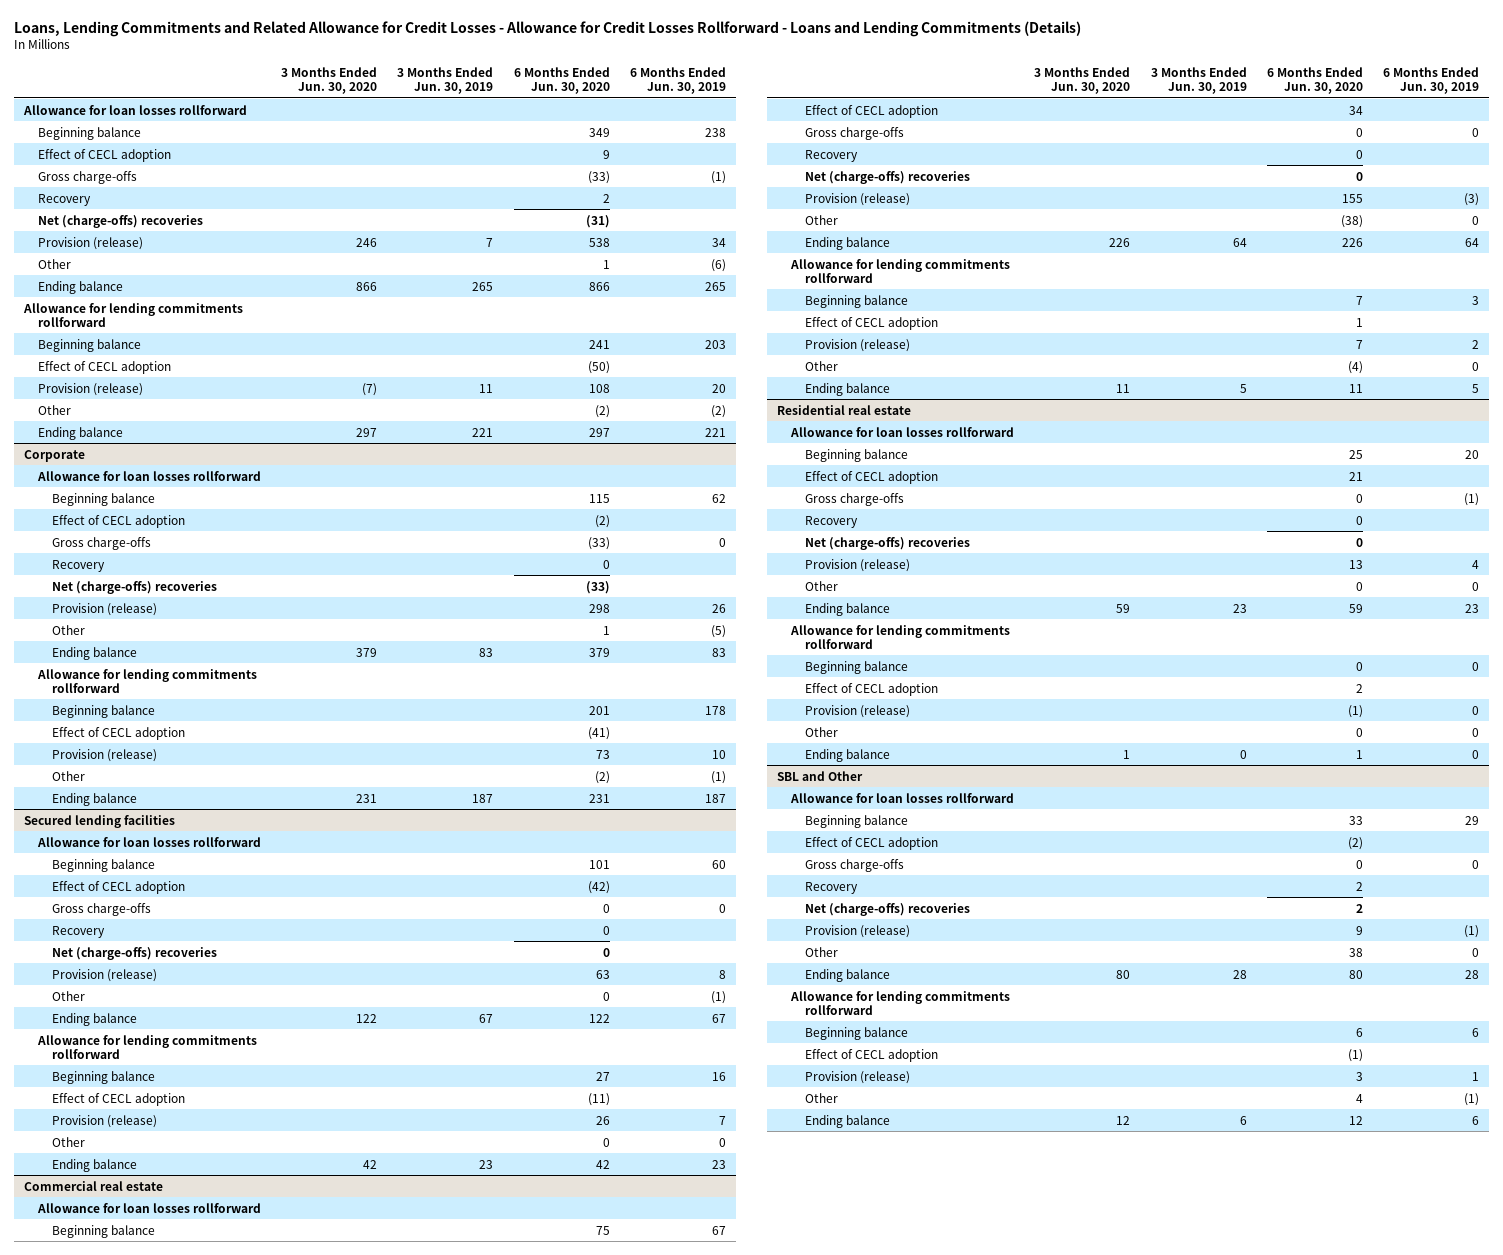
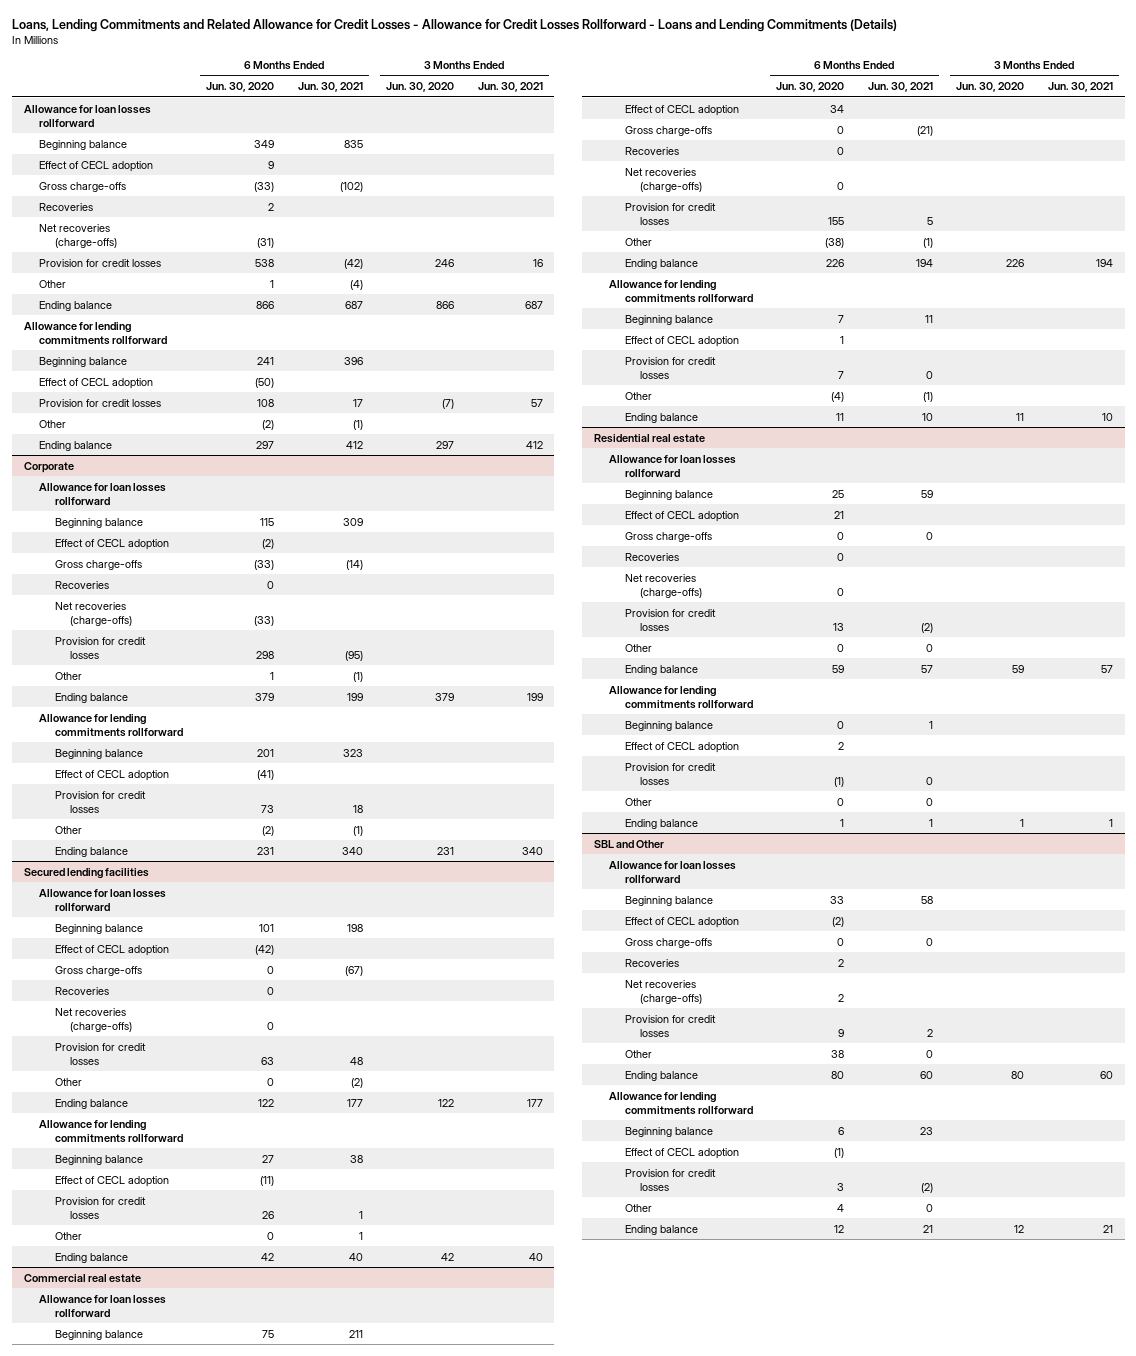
[397,66,494,94] 3 Months Ended Jun. 30, 2019 -> none
[630,66,727,94] 6 Months Ended Jun. 30, 2019 -> none
none -> [297,82,363,93] Jun. 30, 2021
none -> [477,82,543,93] Jun. 30, 2021
[37,193,91,206] Recovery -> [39,202,94,211] Recoveries
[37,214,203,228] Net (charge-offs) recoveries -> [39,223,117,248] Net recoveries (charge-offs)
[37,236,143,250] Provision (release) -> [39,258,162,267] Provision for credit losses
[37,382,143,396] Provision (release) -> [39,398,162,407] Provision for credit losses
[51,559,105,572] Recovery -> [54,580,109,589] Recoveries
[51,580,217,594] Net (charge-offs) recoveries -> [54,601,133,626] Net recoveries (charge-offs)
[51,602,157,616] Provision (release) -> [54,636,146,659] Provision for credit losses
[51,748,157,762] Provision (release) -> none
none -> [54,790,146,813] Provision for credit losses
[51,968,157,982] Provision (release) -> none
[51,925,105,938] Recovery -> [54,986,109,995] Recoveries
[51,946,217,960] Net (charge-offs) recoveries -> [54,1007,133,1032] Net recoveries (charge-offs)
none -> [54,1042,146,1065] Provision for credit losses
[51,1114,157,1128] Provision (release) -> none
none -> [54,1196,146,1219] Provision for credit losses
[804,149,858,162] Recovery -> [624,146,679,155] Recoveries
[804,170,970,184] Net (charge-offs) recoveries -> [624,167,703,192] Net recoveries (charge-offs)
[804,192,910,206] Provision (release) -> [624,202,716,225] Provision for credit losses
[804,338,910,352] Provision (release) -> none
none -> [624,356,716,379] Provision for credit losses
[804,558,910,572] Provision (release) -> none
[804,515,858,528] Recovery -> [624,552,679,561] Recoveries
[804,536,970,550] Net (charge-offs) recoveries -> [624,573,703,598] Net recoveries (charge-offs)
none -> [624,608,716,631] Provision for credit losses
[804,704,910,718] Provision (release) -> none
none -> [624,762,716,785] Provision for credit losses
[804,924,910,938] Provision (release) -> none
[804,881,858,894] Recovery -> [624,958,679,967] Recoveries
[804,902,970,916] Net (charge-offs) recoveries -> [624,979,703,1004] Net recoveries (charge-offs)
none -> [624,1014,716,1037] Provision for credit losses
[804,1070,910,1084] Provision (release) -> none
none -> [624,1168,716,1191] Provision for credit losses

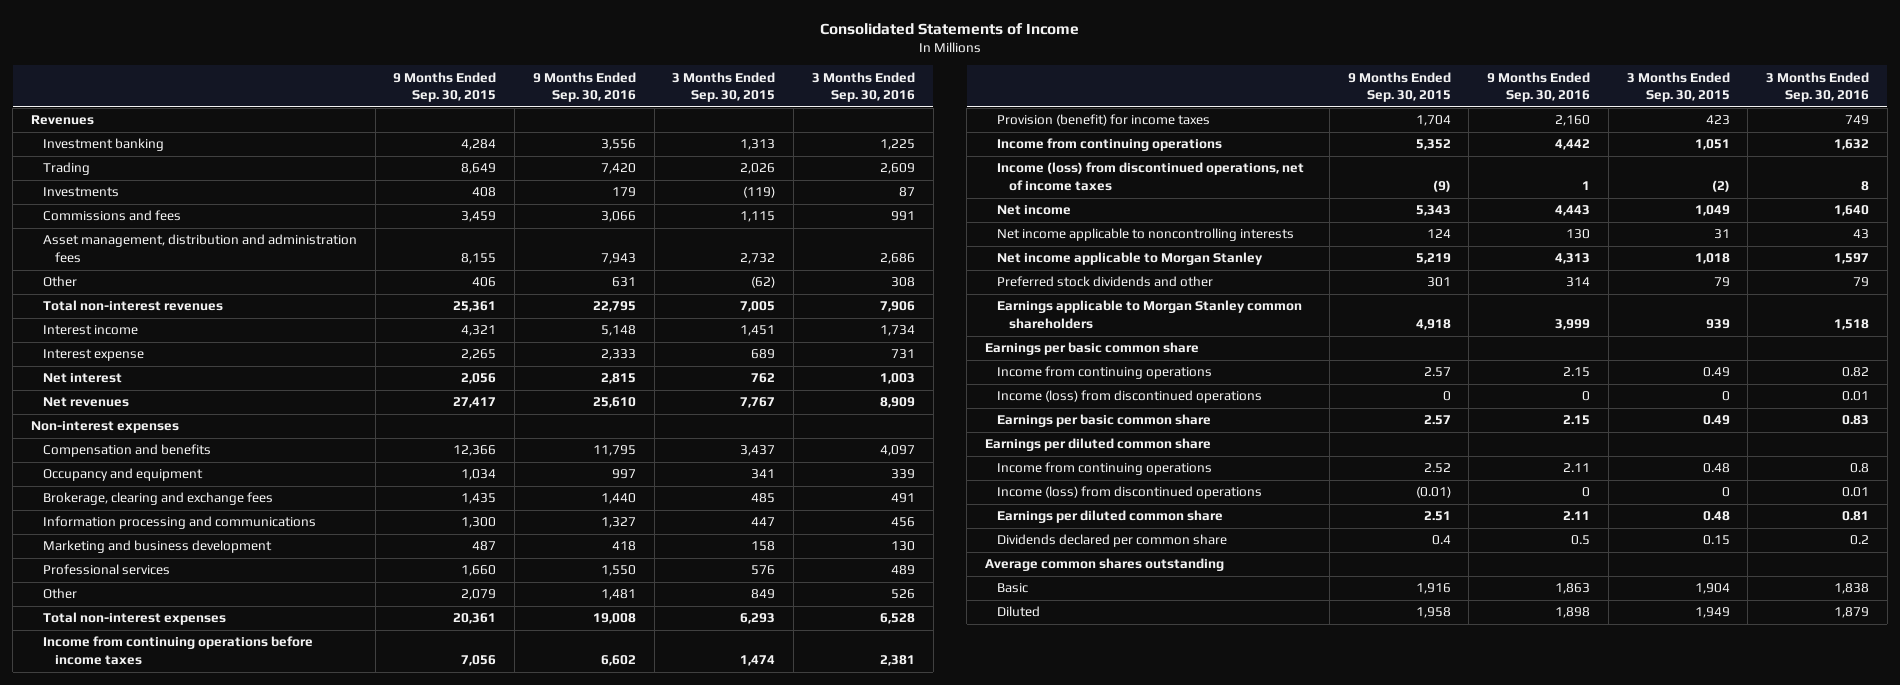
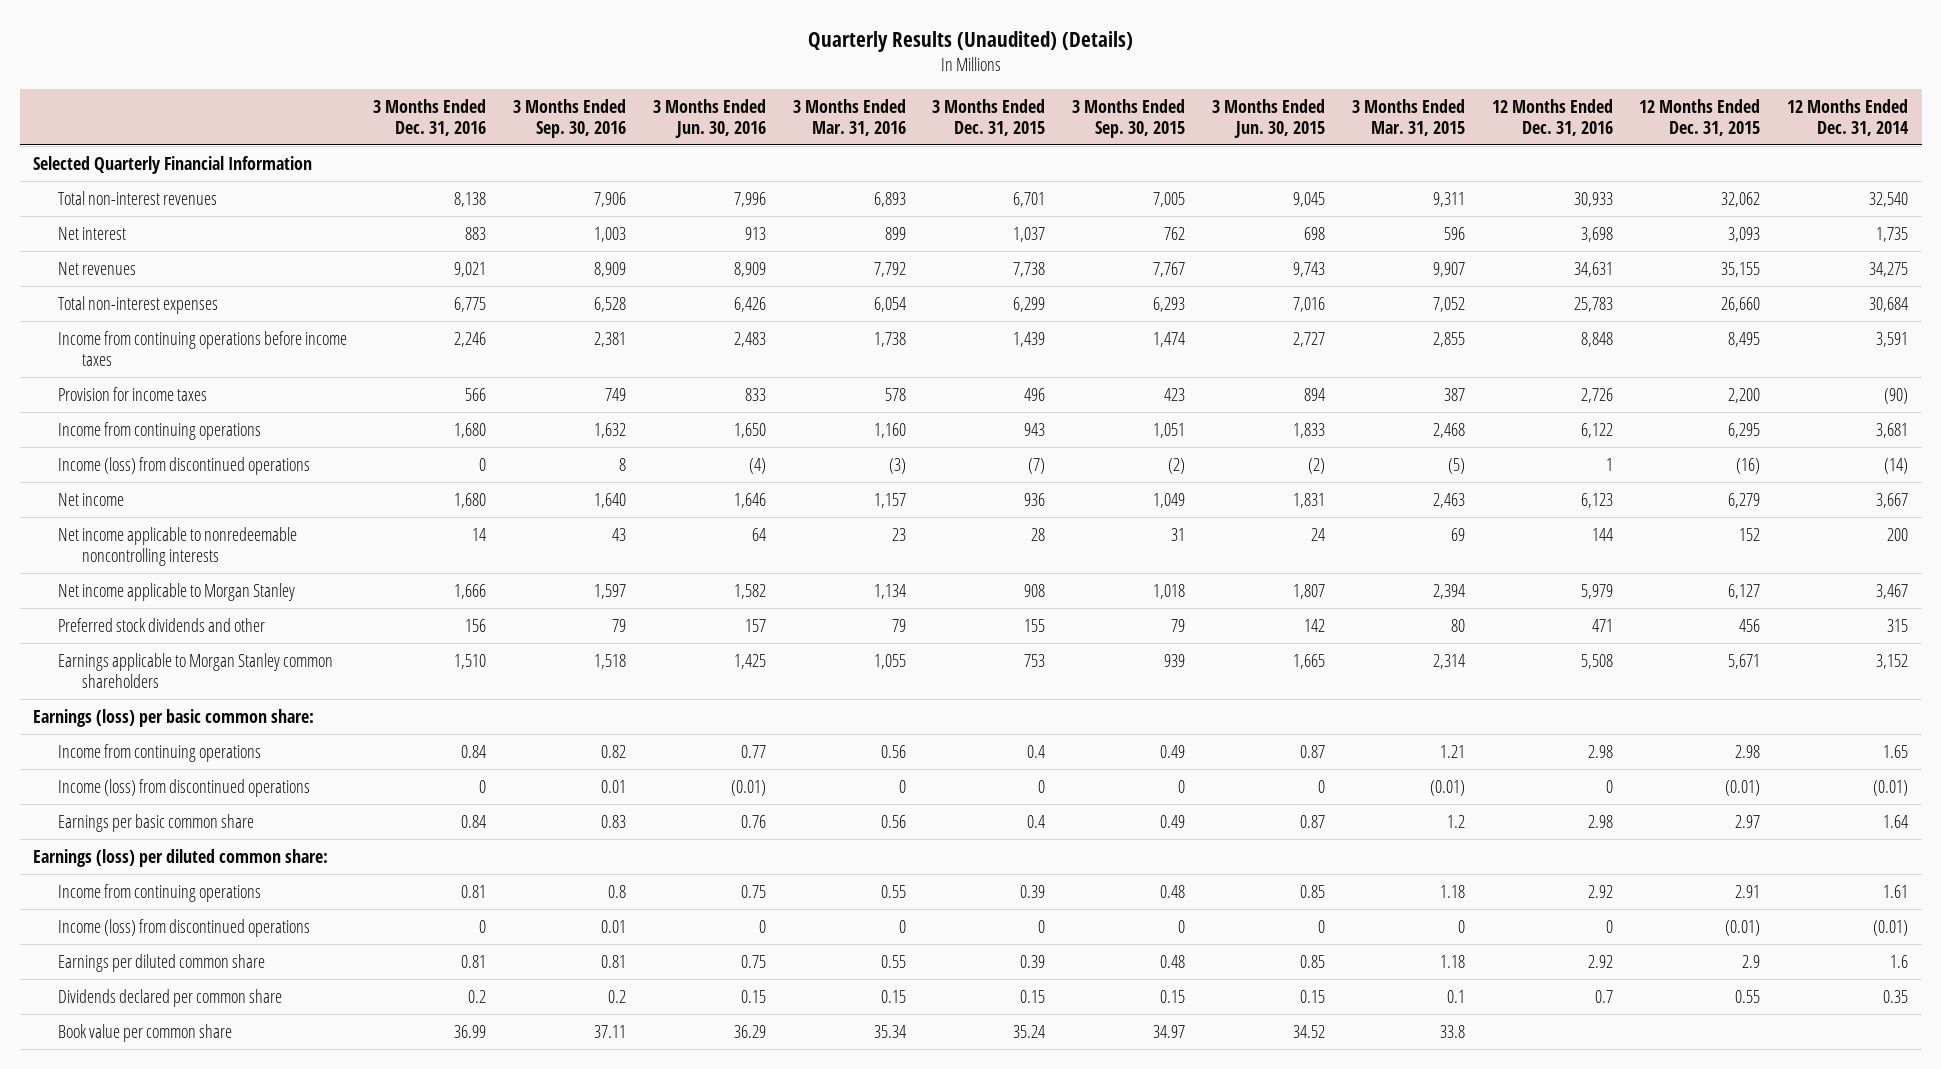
[820,22,1080,35] Consolidated Statements of Income -> [807,31,1133,53] Quarterly Results (Unaudited) (Details)
[393,71,497,102] 9 Months Ended Sep. 30, 2015 -> none
[532,71,636,102] 9 Months Ended Sep. 30, 2016 -> none
none -> [373,98,487,136] 3 Months Ended Dec. 31, 2016
none -> [652,98,766,138] 3 Months Ended Jun. 30, 2016
none -> [792,98,906,136] 3 Months Ended Mar. 31, 2016
none -> [932,98,1046,136] 3 Months Ended Dec. 31, 2015
none -> [1212,98,1326,138] 3 Months Ended Jun. 30, 2015
none -> [1351,98,1465,136] 3 Months Ended Mar. 31, 2015
none -> [1491,98,1613,136] 12 Months Ended Dec. 31, 2016
none -> [1639,98,1761,136] 12 Months Ended Dec. 31, 2015
none -> [1787,98,1910,136] 12 Months Ended Dec. 31, 2014
[31,115,95,126] Revenues -> none
[42,138,164,152] Investment banking -> none
[42,162,90,176] Trading -> none
[42,187,119,198] Investments -> none
[42,210,181,222] Commissions and fees -> none
[42,234,357,263] Asset management, distribution and administration fees -> none
[42,276,77,288] Other -> none
none -> [32,155,312,174] Selected Quarterly Financial Information
[42,325,138,336] Interest income -> none
[42,349,144,362] Interest expense -> none
[31,421,180,434] Non-interest expenses -> none
[42,444,211,458] Compensation and benefits -> none
[42,468,203,482] Occupancy and equipment -> none
[42,492,273,506] Brokerage, clearing and exchange fees -> none
[42,516,316,530] Information processing and communications -> none
[42,540,272,554] Marketing and business development -> none
[42,564,170,576] Professional services -> none
[42,588,77,600] Other -> none
[996,114,1210,127] Provision (benefit) for income taxes -> [57,386,207,401] Provision for income taxes
[996,162,1304,191] Income (loss) from discontinued operations, net of income taxes -> [57,456,310,475] Income (loss) from discontinued operations
[996,228,1294,242] Net income applicable to noncontrolling interests -> [57,526,297,566] Net income applicable to nonredeemable noncontrolling interests
[985,342,1200,356] Earnings per basic common share -> [32,708,314,727] Earnings (loss) per basic common share:
[985,438,1212,452] Earnings per diluted common share -> [32,848,328,867] Earnings (loss) per diluted common share:
[985,558,1225,572] Average common shares outstanding -> none
[996,583,1028,594] Basic -> none
[996,606,1040,618] Diluted -> none
none -> [57,1023,232,1042] Book value per common share

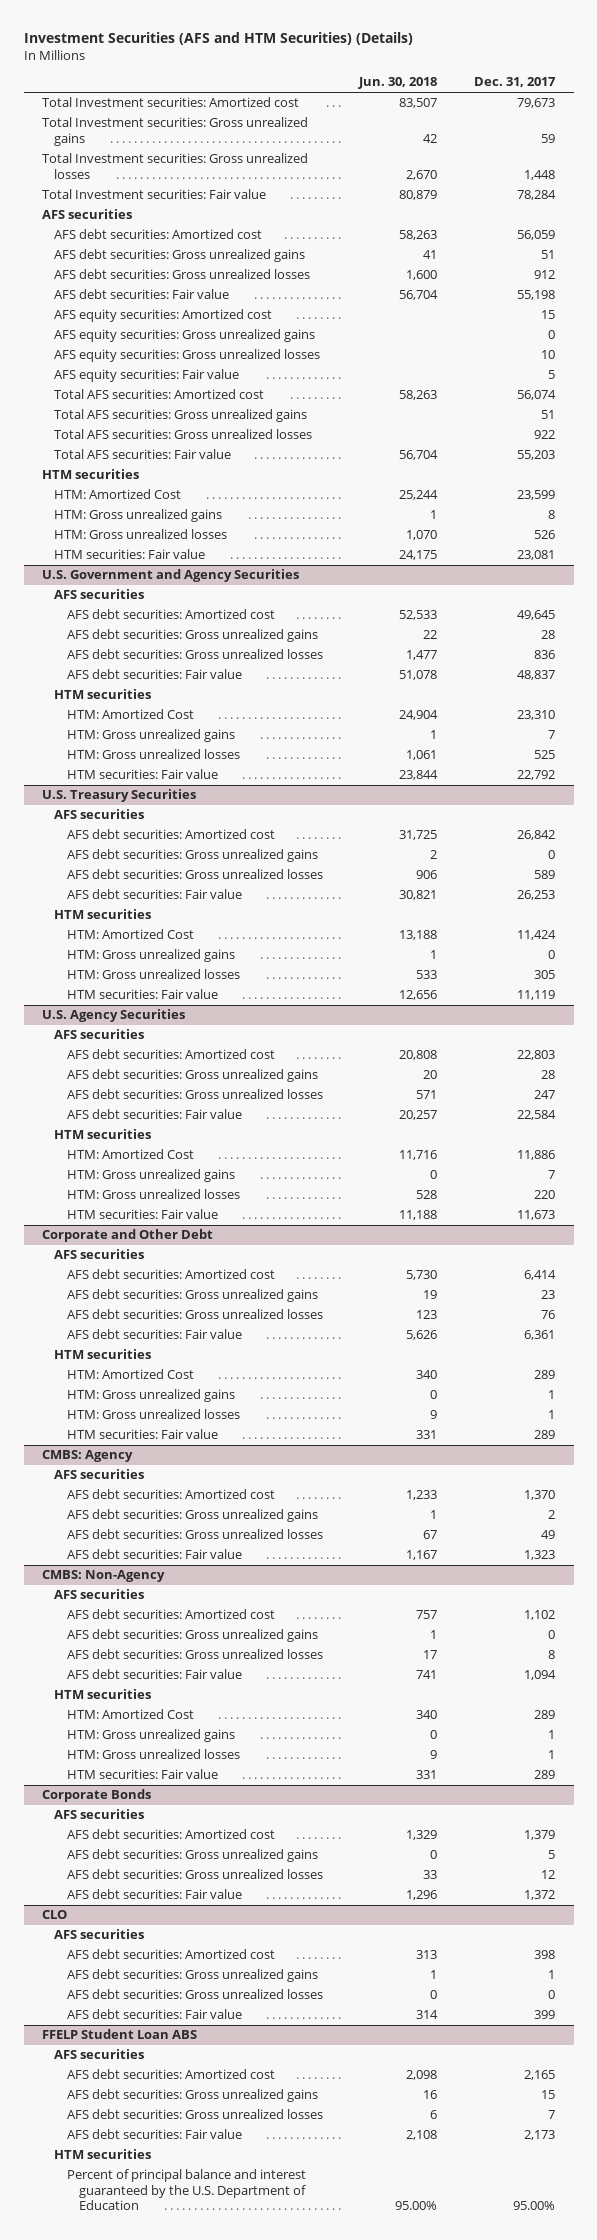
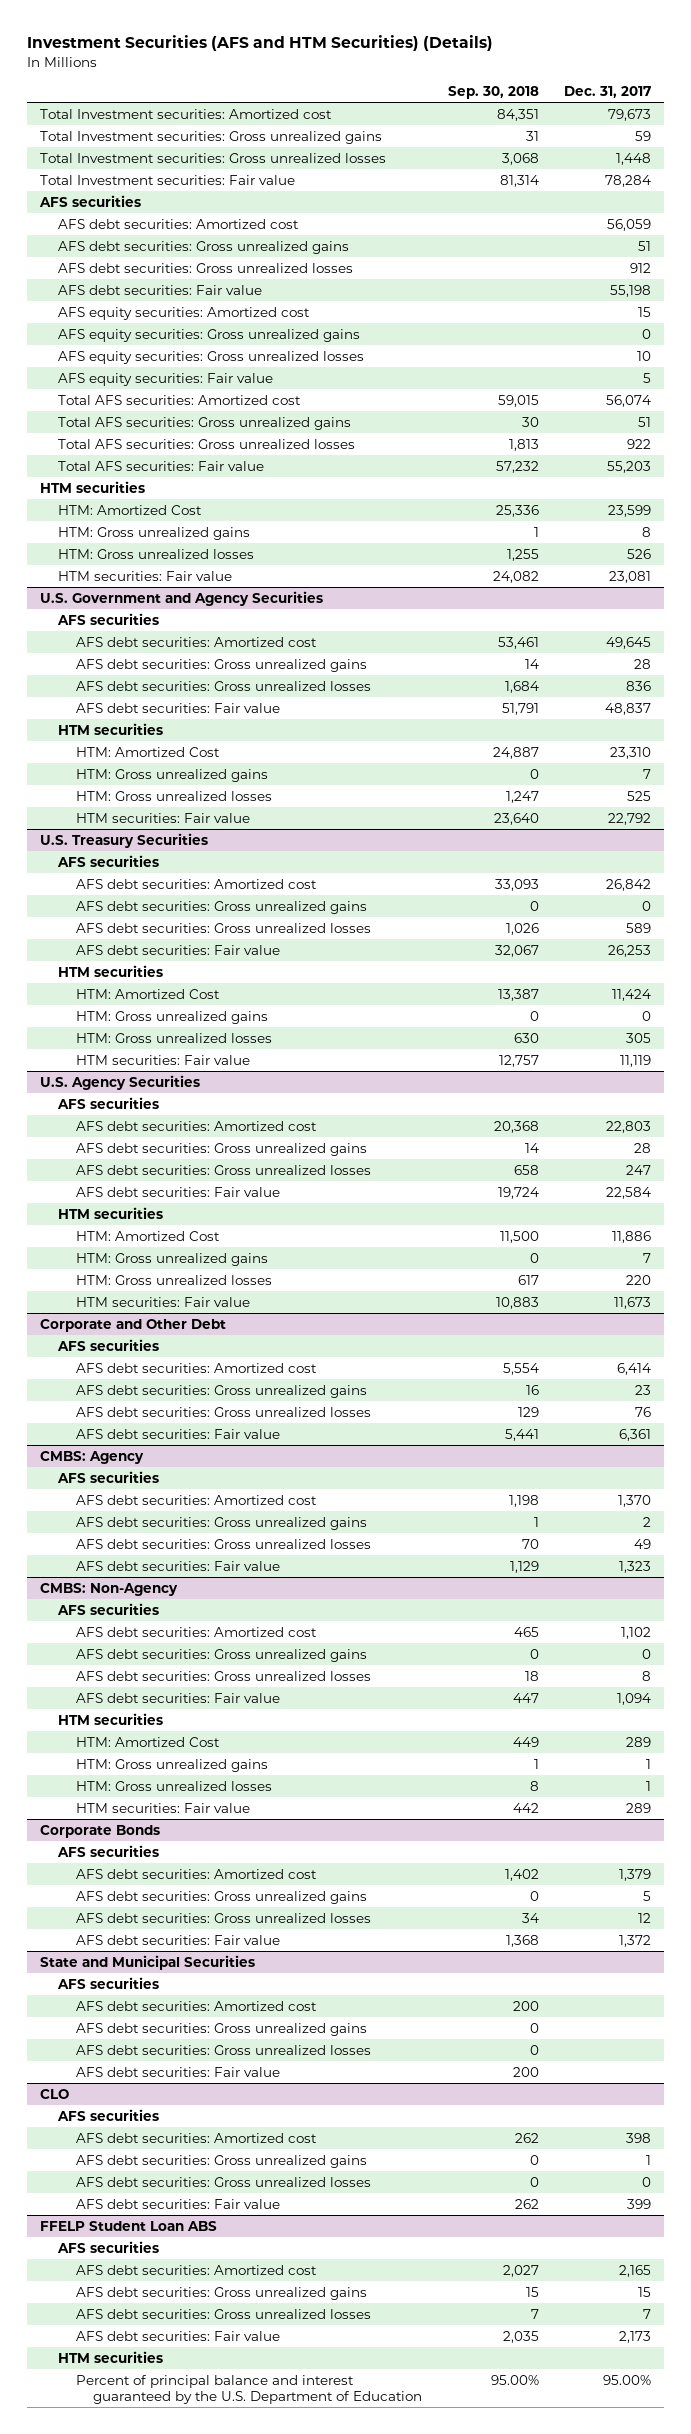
[358,77,438,90] Jun. 30, 2018 -> none
none -> [447,85,539,99] Sep. 30, 2018
[54,1349,152,1360] HTM securities -> none
[66,1369,194,1380] HTM: Amortized Cost -> none
[66,1389,235,1403] HTM: Gross unrealized gains -> none
[66,1409,240,1420] HTM: Gross unrealized losses -> none
[66,1429,218,1440] HTM securities: Fair value -> none
none -> [39,1954,255,1970] State and Municipal Securities
none -> [56,1976,159,1989] AFS securities
none -> [75,2000,317,2011] AFS debt securities: Amortized cost
none -> [75,2022,367,2036] AFS debt securities: Gross unrealized gains
none -> [75,2044,371,2055] AFS debt securities: Gross unrealized losses
none -> [75,2066,280,2077] AFS debt securities: Fair value

